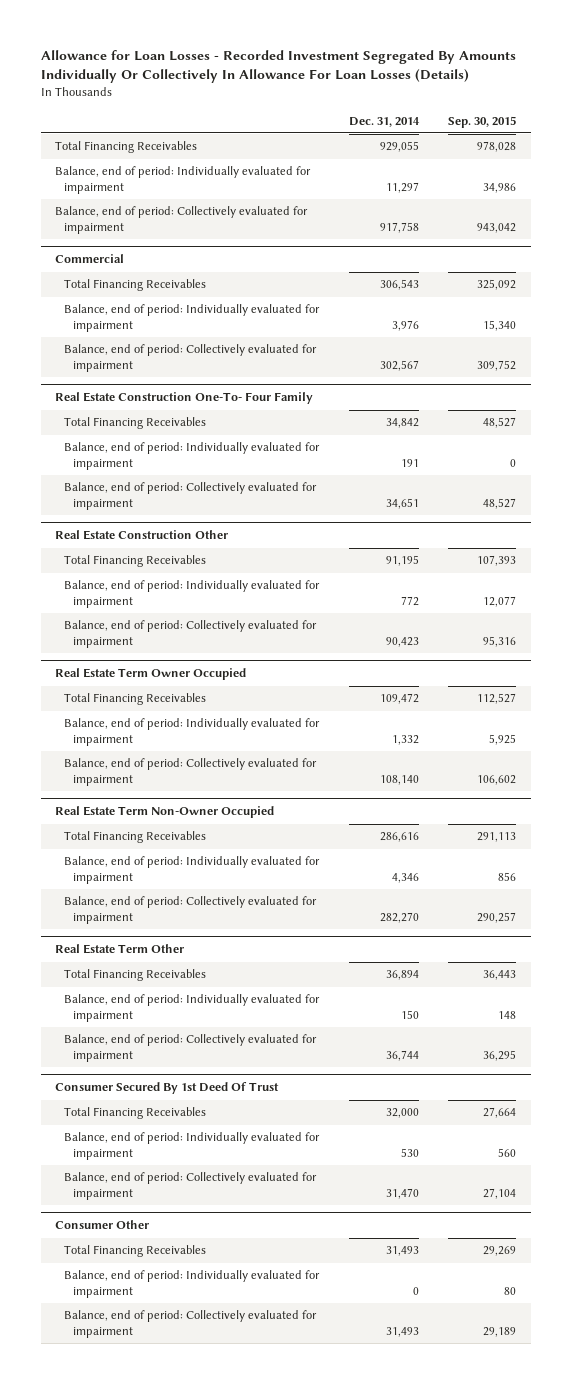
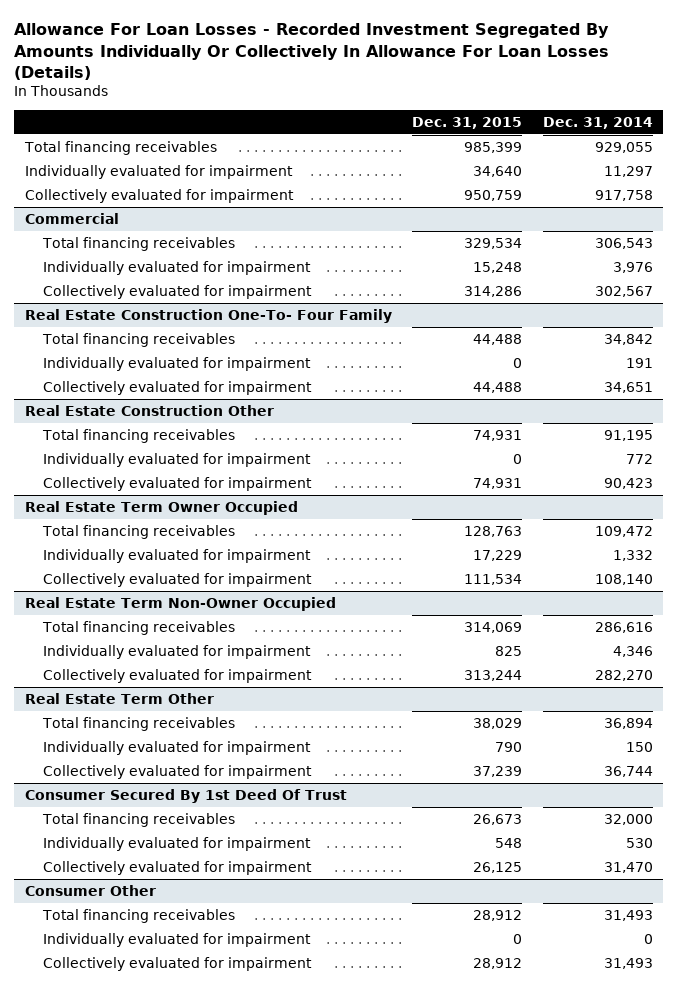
[40,50,516,84] Allowance for Loan Losses - Recorded Investment Segregated By Amounts Individually Or Collectively In Allowance For Loan Losses (Details) -> [14,23,610,80] Allowance For Loan Losses - Recorded Investment Segregated By Amounts Individually Or Collectively In Allowance For Loan Losses (Details)
[447,115,516,128] Sep. 30, 2015 -> none
none -> [412,116,523,129] Dec. 31, 2015
[55,141,198,154] Total Financing Receivables -> [23,140,217,155] Total financing receivables
[55,166,312,195] Balance, end of period: Individually evaluated for impairment -> [24,164,293,179] Individually evaluated for impairment
[55,206,309,235] Balance, end of period: Collectively evaluated for impairment -> [24,188,294,203] Collectively evaluated for impairment
[64,279,207,292] Total Financing Receivables -> [42,236,236,251] Total financing receivables
[64,304,321,333] Balance, end of period: Individually evaluated for impairment -> [43,260,312,275] Individually evaluated for impairment
[64,344,318,373] Balance, end of period: Collectively evaluated for impairment -> [43,284,313,299] Collectively evaluated for impairment
[64,417,207,430] Total Financing Receivables -> [42,332,236,347] Total financing receivables
[64,442,321,471] Balance, end of period: Individually evaluated for impairment -> [43,356,312,371] Individually evaluated for impairment
[64,482,318,511] Balance, end of period: Collectively evaluated for impairment -> [43,380,313,395] Collectively evaluated for impairment
[64,555,207,568] Total Financing Receivables -> [42,428,236,443] Total financing receivables
[64,580,321,609] Balance, end of period: Individually evaluated for impairment -> [43,452,312,467] Individually evaluated for impairment
[64,620,318,649] Balance, end of period: Collectively evaluated for impairment -> [43,476,313,491] Collectively evaluated for impairment
[64,693,207,706] Total Financing Receivables -> [42,524,236,539] Total financing receivables
[64,718,321,747] Balance, end of period: Individually evaluated for impairment -> [43,548,312,563] Individually evaluated for impairment
[64,758,318,787] Balance, end of period: Collectively evaluated for impairment -> [43,572,313,587] Collectively evaluated for impairment
[64,831,207,844] Total Financing Receivables -> [42,620,236,635] Total financing receivables
[64,856,321,885] Balance, end of period: Individually evaluated for impairment -> [43,644,312,659] Individually evaluated for impairment
[64,896,318,925] Balance, end of period: Collectively evaluated for impairment -> [43,668,313,683] Collectively evaluated for impairment
[64,969,207,982] Total Financing Receivables -> [42,716,236,731] Total financing receivables
[64,994,321,1023] Balance, end of period: Individually evaluated for impairment -> [43,740,312,755] Individually evaluated for impairment
[64,1034,318,1063] Balance, end of period: Collectively evaluated for impairment -> [43,764,313,779] Collectively evaluated for impairment
[64,1107,207,1120] Total Financing Receivables -> [42,812,236,827] Total financing receivables
[64,1132,321,1161] Balance, end of period: Individually evaluated for impairment -> [43,836,312,851] Individually evaluated for impairment
[64,1172,318,1201] Balance, end of period: Collectively evaluated for impairment -> [43,860,313,875] Collectively evaluated for impairment
[64,1245,207,1258] Total Financing Receivables -> [42,908,236,923] Total financing receivables
[64,1270,321,1299] Balance, end of period: Individually evaluated for impairment -> [43,932,312,947] Individually evaluated for impairment
[64,1310,318,1339] Balance, end of period: Collectively evaluated for impairment -> [43,956,313,971] Collectively evaluated for impairment

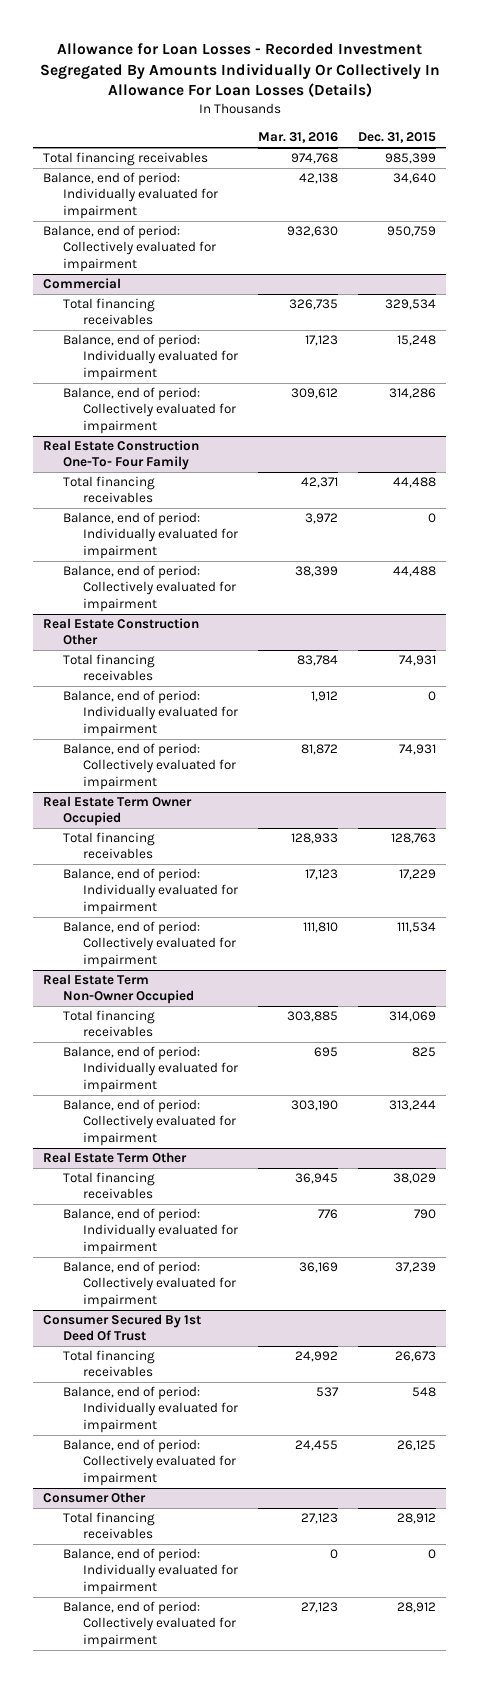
[14,23,610,80] Allowance For Loan Losses - Recorded Investment Segregated By Amounts Individually Or Collectively In Allowance For Loan Losses (Details) -> [39,43,440,98] Allowance for Loan Losses - Recorded Investment Segregated By Amounts Individually Or Collectively In Allowance For Loan Losses (Details)
[542,116,653,129] Dec. 31, 2014 -> none
none -> [257,132,338,144] Mar. 31, 2016
[24,164,293,179] Individually evaluated for impairment -> [43,172,219,219] Balance, end of period: Individually evaluated for impairment
[24,188,294,203] Collectively evaluated for impairment -> [43,225,217,272] Balance, end of period: Collectively evaluated for impairment
[43,260,312,275] Individually evaluated for impairment -> [63,334,239,381] Balance, end of period: Individually evaluated for impairment
[43,284,313,299] Collectively evaluated for impairment -> [63,387,237,434] Balance, end of period: Collectively evaluated for impairment
[43,356,312,371] Individually evaluated for impairment -> [63,512,239,559] Balance, end of period: Individually evaluated for impairment
[43,380,313,395] Collectively evaluated for impairment -> [63,565,237,612] Balance, end of period: Collectively evaluated for impairment
[43,452,312,467] Individually evaluated for impairment -> [63,690,239,737] Balance, end of period: Individually evaluated for impairment
[43,476,313,491] Collectively evaluated for impairment -> [63,743,237,790] Balance, end of period: Collectively evaluated for impairment
[43,548,312,563] Individually evaluated for impairment -> [63,868,239,915] Balance, end of period: Individually evaluated for impairment
[43,572,313,587] Collectively evaluated for impairment -> [63,921,237,968] Balance, end of period: Collectively evaluated for impairment
[43,644,312,659] Individually evaluated for impairment -> [63,1046,239,1093] Balance, end of period: Individually evaluated for impairment
[43,668,313,683] Collectively evaluated for impairment -> [63,1099,237,1146] Balance, end of period: Collectively evaluated for impairment
[43,740,312,755] Individually evaluated for impairment -> [63,1208,239,1255] Balance, end of period: Individually evaluated for impairment
[43,764,313,779] Collectively evaluated for impairment -> [63,1261,237,1308] Balance, end of period: Collectively evaluated for impairment
[43,836,312,851] Individually evaluated for impairment -> [63,1386,239,1433] Balance, end of period: Individually evaluated for impairment
[43,860,313,875] Collectively evaluated for impairment -> [63,1439,237,1486] Balance, end of period: Collectively evaluated for impairment
[43,932,312,947] Individually evaluated for impairment -> [63,1548,239,1595] Balance, end of period: Individually evaluated for impairment
[43,956,313,971] Collectively evaluated for impairment -> [63,1601,237,1648] Balance, end of period: Collectively evaluated for impairment

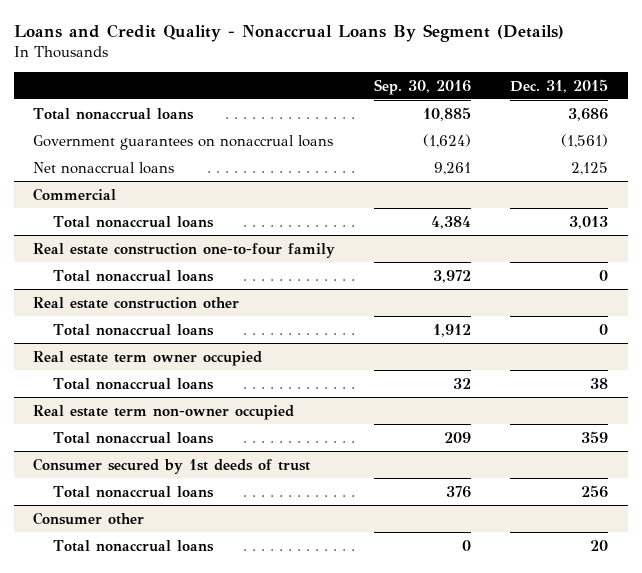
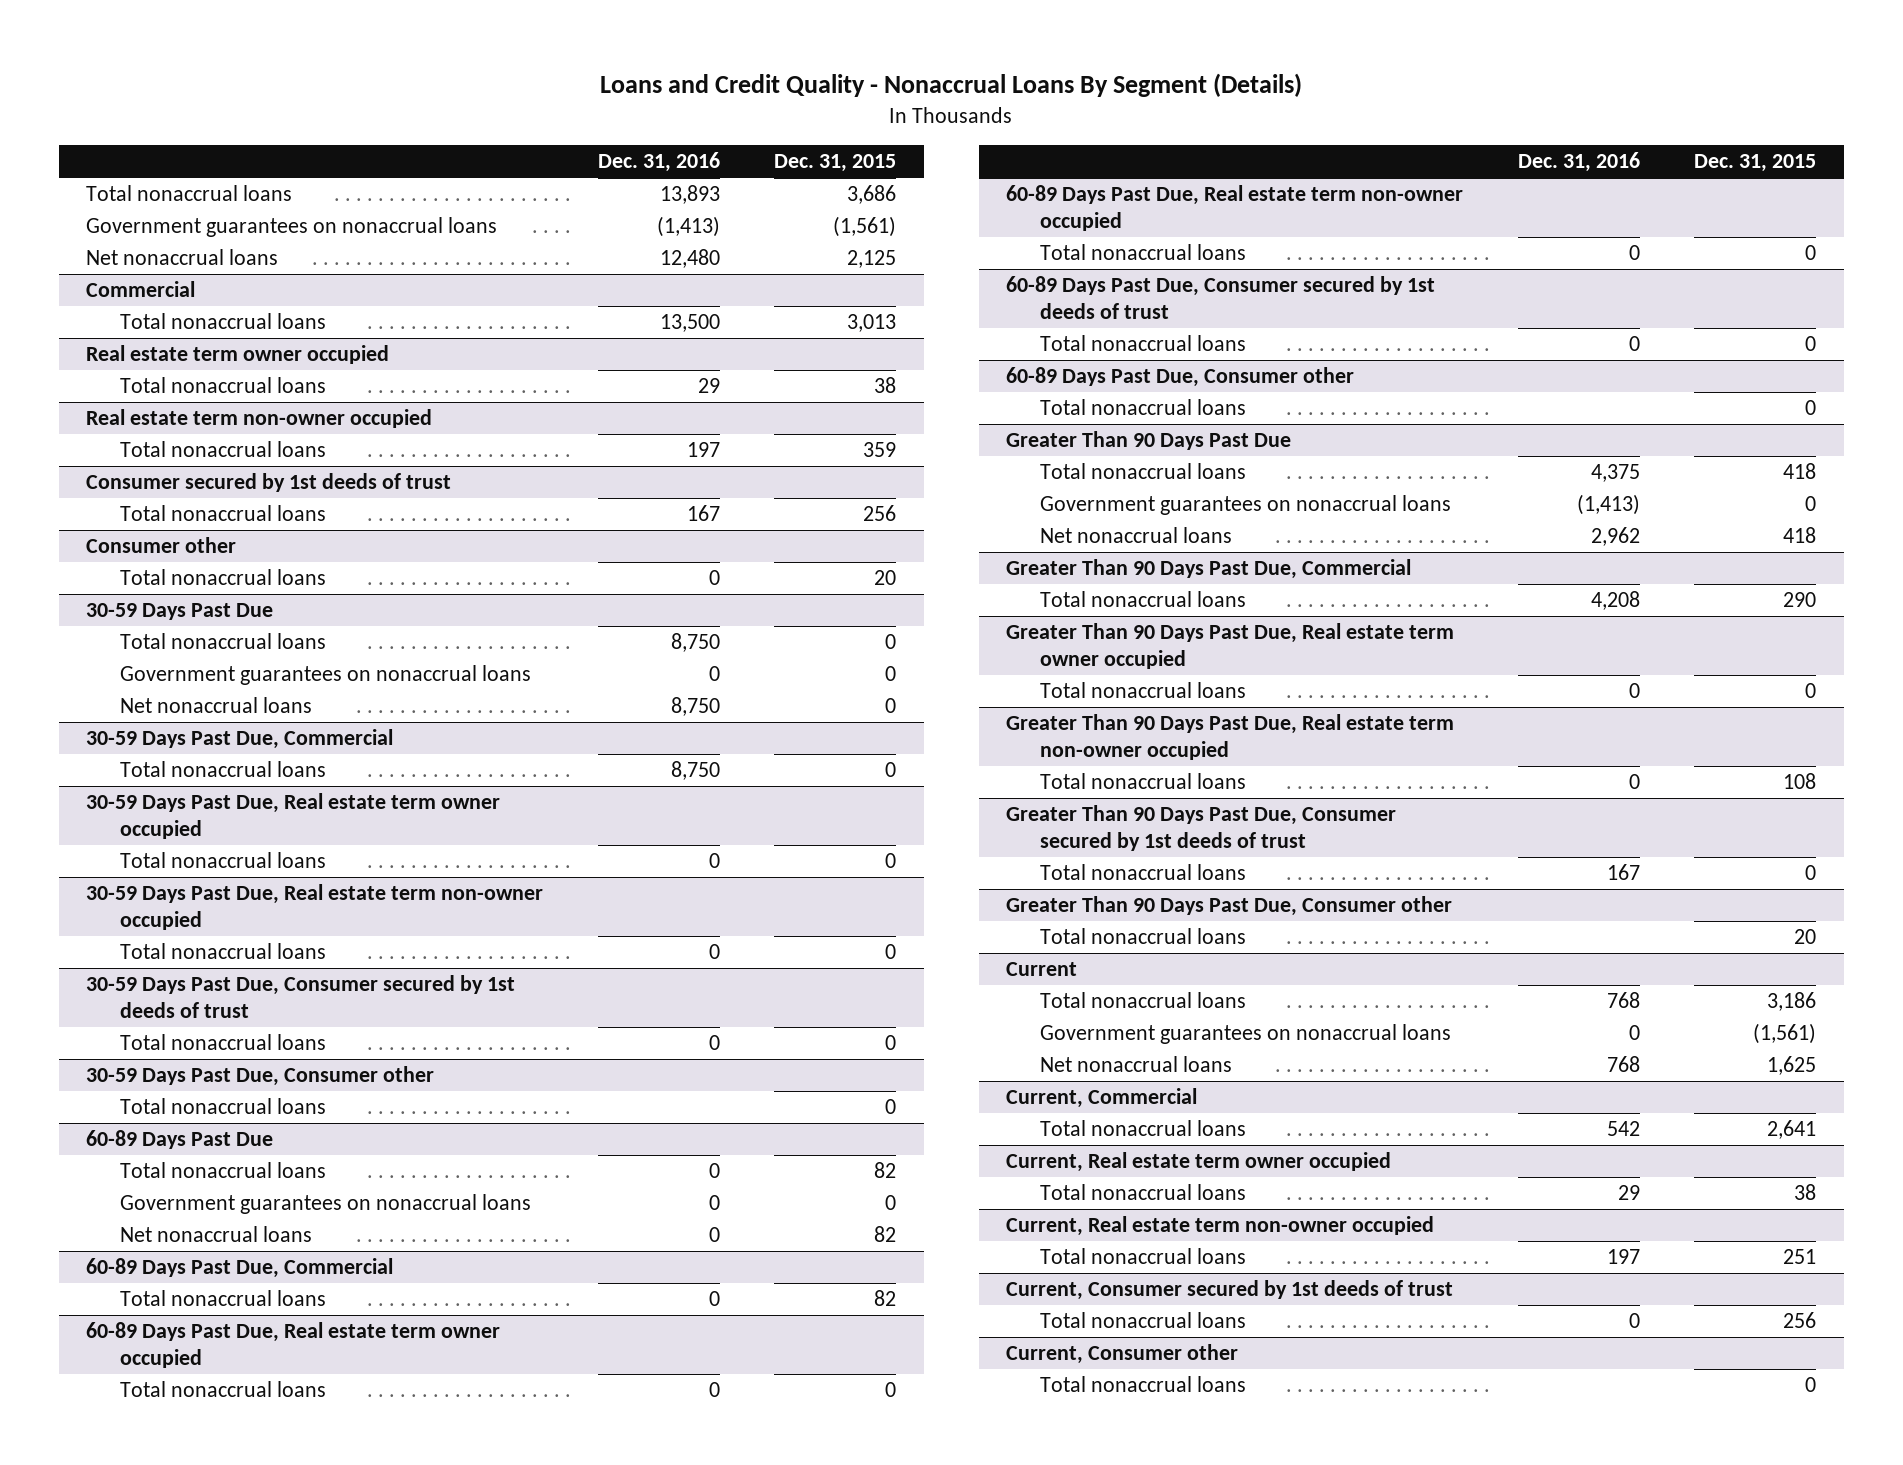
[374,78,472,95] Sep. 30, 2016 -> none
none -> [597,152,720,173] Dec. 31, 2016
[33,242,336,258] Real estate construction one-to-four family -> none
[53,269,215,282] Total nonaccrual loans -> none
[33,296,240,309] Real estate construction other -> none
[53,323,215,336] Total nonaccrual loans -> none
none -> [86,603,274,621] 30-59 Days Past Due
none -> [120,633,327,650] Total nonaccrual loans
none -> [120,665,532,686] Government guarantees on nonaccrual loans
none -> [120,697,313,714] Net nonaccrual loans
none -> [86,729,394,750] 30-59 Days Past Due, Commercial
none -> [120,761,327,778] Total nonaccrual loans
none -> [86,793,501,839] 30-59 Days Past Due, Real estate term owner occupied
none -> [120,852,327,869] Total nonaccrual loans
none -> [86,884,544,930] 30-59 Days Past Due, Real estate term non-owner occupied
none -> [120,943,327,960] Total nonaccrual loans
none -> [86,975,516,1018] 30-59 Days Past Due, Consumer secured by 1st deeds of trust
none -> [120,1034,327,1051] Total nonaccrual loans
none -> [86,1066,435,1087] 30-59 Days Past Due, Consumer other
none -> [120,1098,327,1115] Total nonaccrual loans
none -> [86,1130,274,1150] 60-89 Days Past Due
none -> [120,1162,327,1179] Total nonaccrual loans
none -> [120,1194,532,1215] Government guarantees on nonaccrual loans
none -> [120,1226,313,1243] Net nonaccrual loans
none -> [86,1258,394,1279] 60-89 Days Past Due, Commercial
none -> [120,1290,327,1307] Total nonaccrual loans
none -> [86,1322,501,1368] 60-89 Days Past Due, Real estate term owner occupied
none -> [120,1381,327,1398] Total nonaccrual loans
none -> [1006,185,1464,231] 60-89 Days Past Due, Real estate term non-owner occupied
none -> [1040,244,1247,261] Total nonaccrual loans
none -> [1006,276,1436,319] 60-89 Days Past Due, Consumer secured by 1st deeds of trust
none -> [1040,335,1247,352] Total nonaccrual loans
none -> [1006,367,1355,388] 60-89 Days Past Due, Consumer other
none -> [1040,399,1247,416] Total nonaccrual loans
none -> [1006,431,1292,451] Greater Than 90 Days Past Due
none -> [1040,463,1247,480] Total nonaccrual loans
none -> [1040,495,1452,516] Government guarantees on nonaccrual loans
none -> [1040,527,1233,544] Net nonaccrual loans
none -> [1006,559,1412,580] Greater Than 90 Days Past Due, Commercial
none -> [1040,591,1247,608] Total nonaccrual loans
none -> [1006,623,1455,669] Greater Than 90 Days Past Due, Real estate term owner occupied
none -> [1040,682,1247,699] Total nonaccrual loans
none -> [1006,714,1455,760] Greater Than 90 Days Past Due, Real estate term non-owner occupied
none -> [1040,773,1247,790] Total nonaccrual loans
none -> [1006,805,1397,851] Greater Than 90 Days Past Due, Consumer secured by 1st deeds of trust
none -> [1040,864,1247,881] Total nonaccrual loans
none -> [1006,896,1453,917] Greater Than 90 Days Past Due, Consumer other
none -> [1040,928,1247,945] Total nonaccrual loans
none -> [1006,962,1078,977] Current
none -> [1040,992,1247,1009] Total nonaccrual loans
none -> [1040,1024,1452,1045] Government guarantees on nonaccrual loans
none -> [1040,1056,1233,1073] Net nonaccrual loans
none -> [1006,1088,1198,1109] Current, Commercial
none -> [1040,1120,1247,1137] Total nonaccrual loans
none -> [1006,1152,1392,1173] Current, Real estate term owner occupied
none -> [1040,1184,1247,1201] Total nonaccrual loans
none -> [1006,1216,1435,1237] Current, Real estate term non-owner occupied
none -> [1040,1248,1247,1265] Total nonaccrual loans
none -> [1006,1280,1454,1301] Current, Consumer secured by 1st deeds of trust
none -> [1040,1312,1247,1329] Total nonaccrual loans
none -> [1006,1344,1239,1365] Current, Consumer other
none -> [1040,1376,1247,1393] Total nonaccrual loans

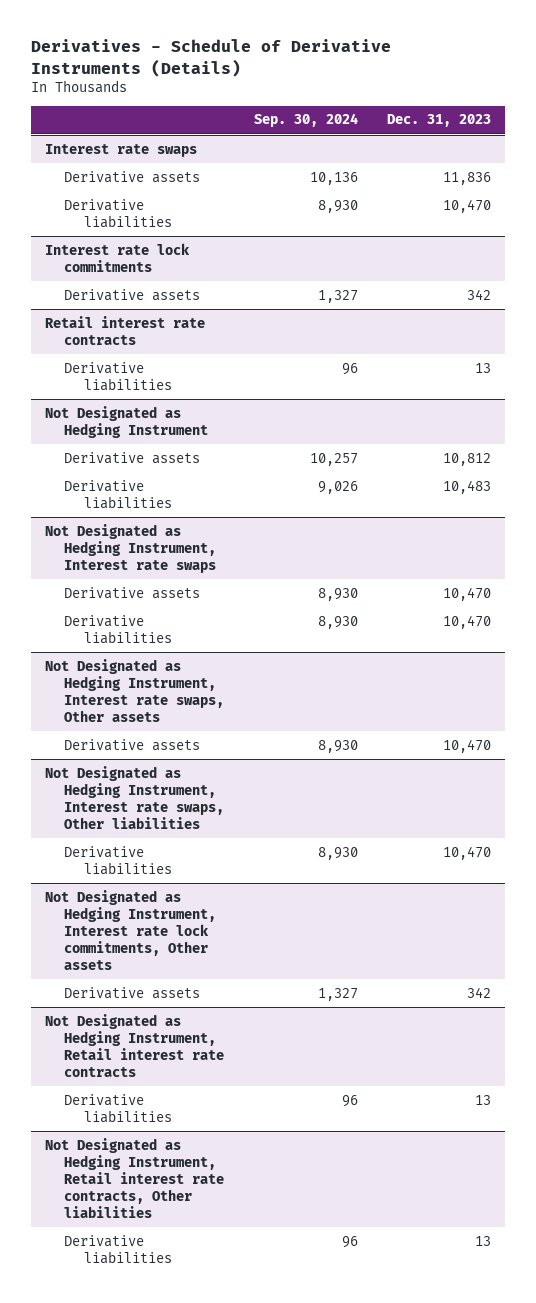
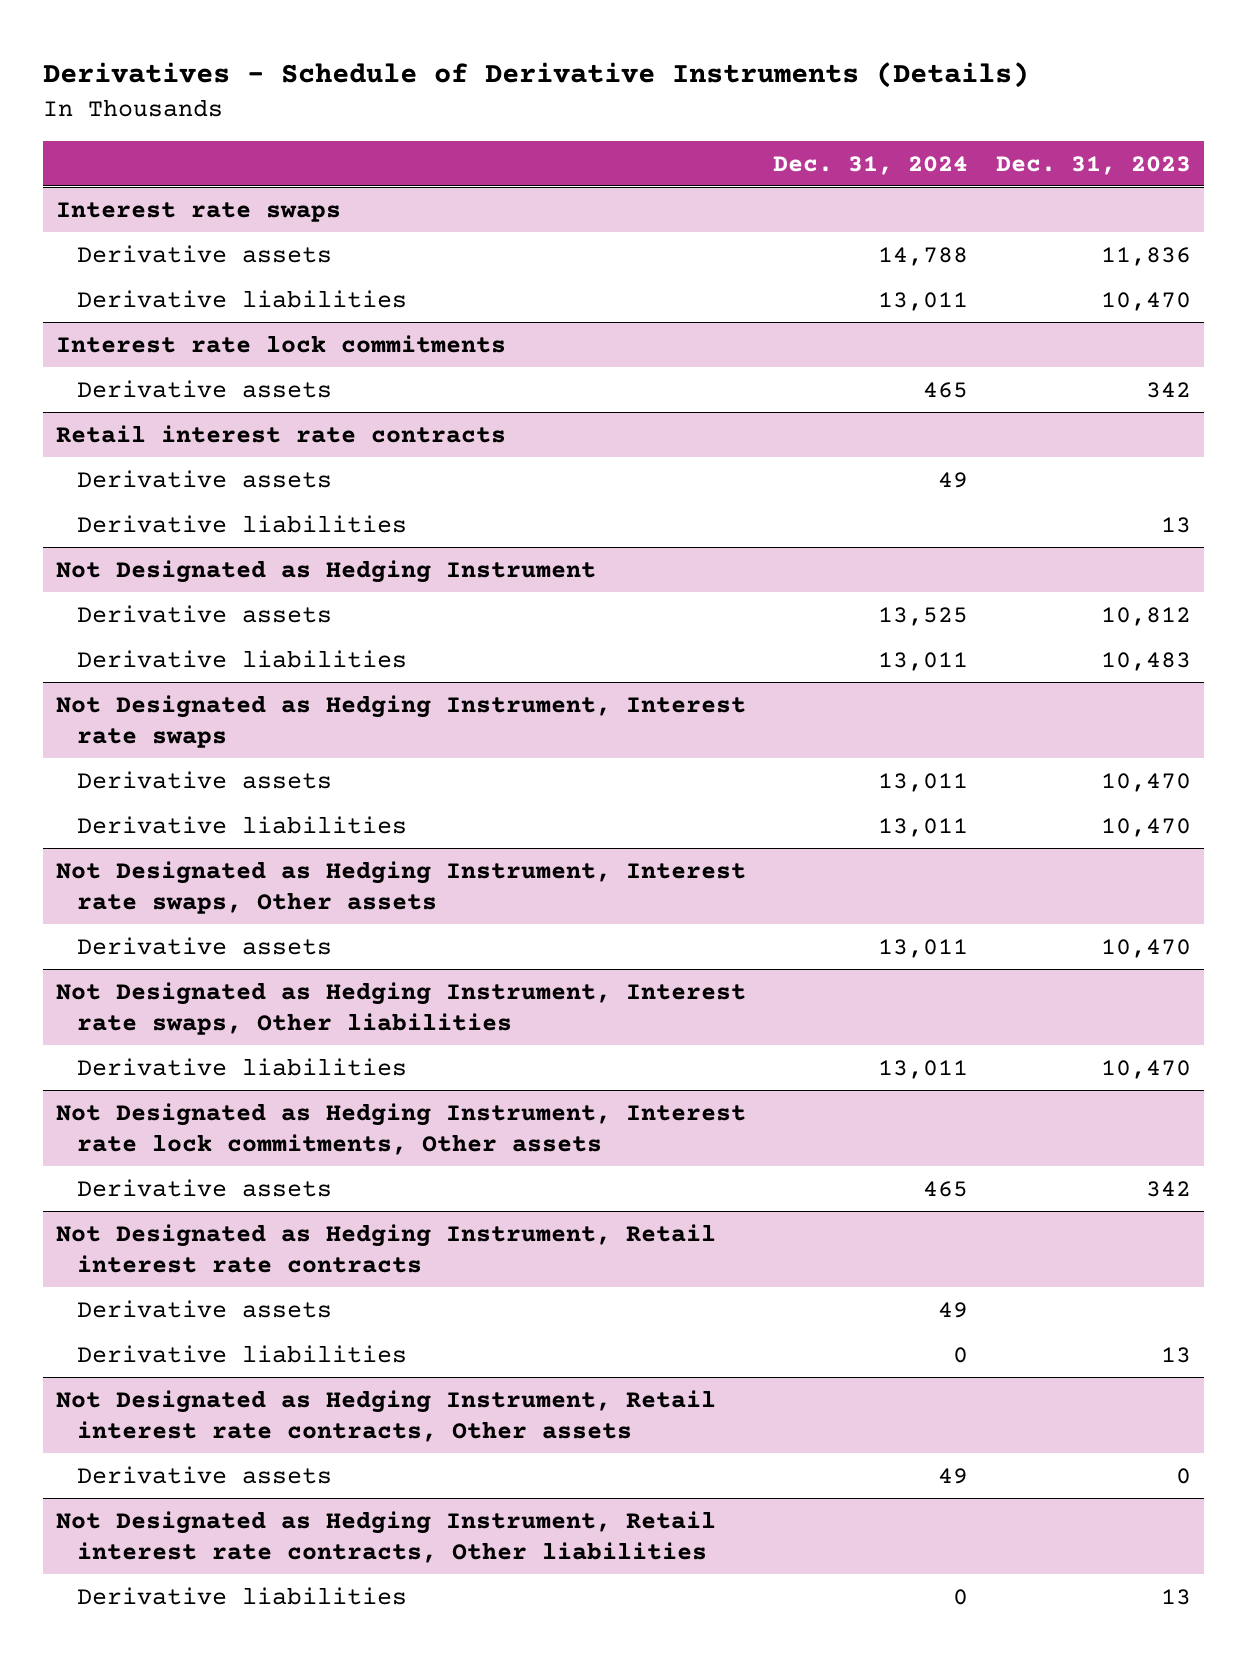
[253,113,358,128] Sep. 30, 2024 -> none
none -> [773,155,969,175] Dec. 31, 2024
none -> [77,469,333,488] Derivative assets
none -> [77,1299,333,1318] Derivative assets
none -> [56,1389,717,1442] Not Designated as Hedging Instrument, Retail interest rate contracts, Other assets
none -> [77,1465,333,1484] Derivative assets

